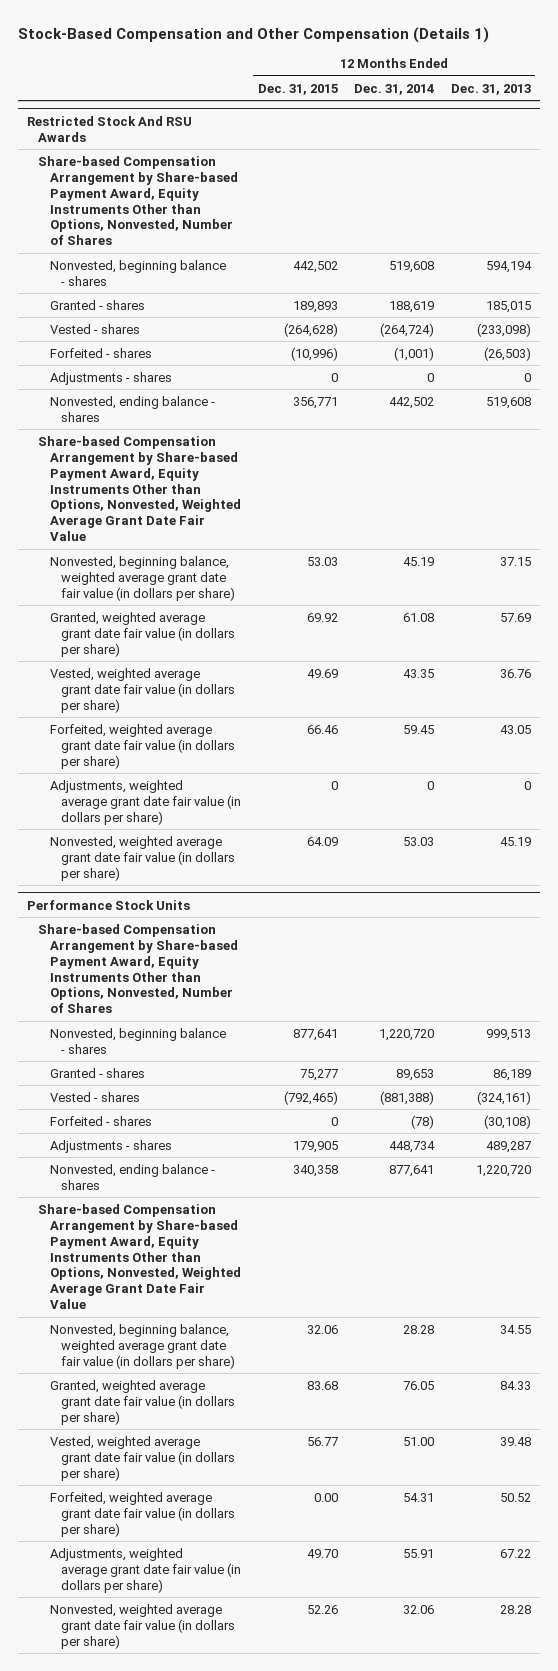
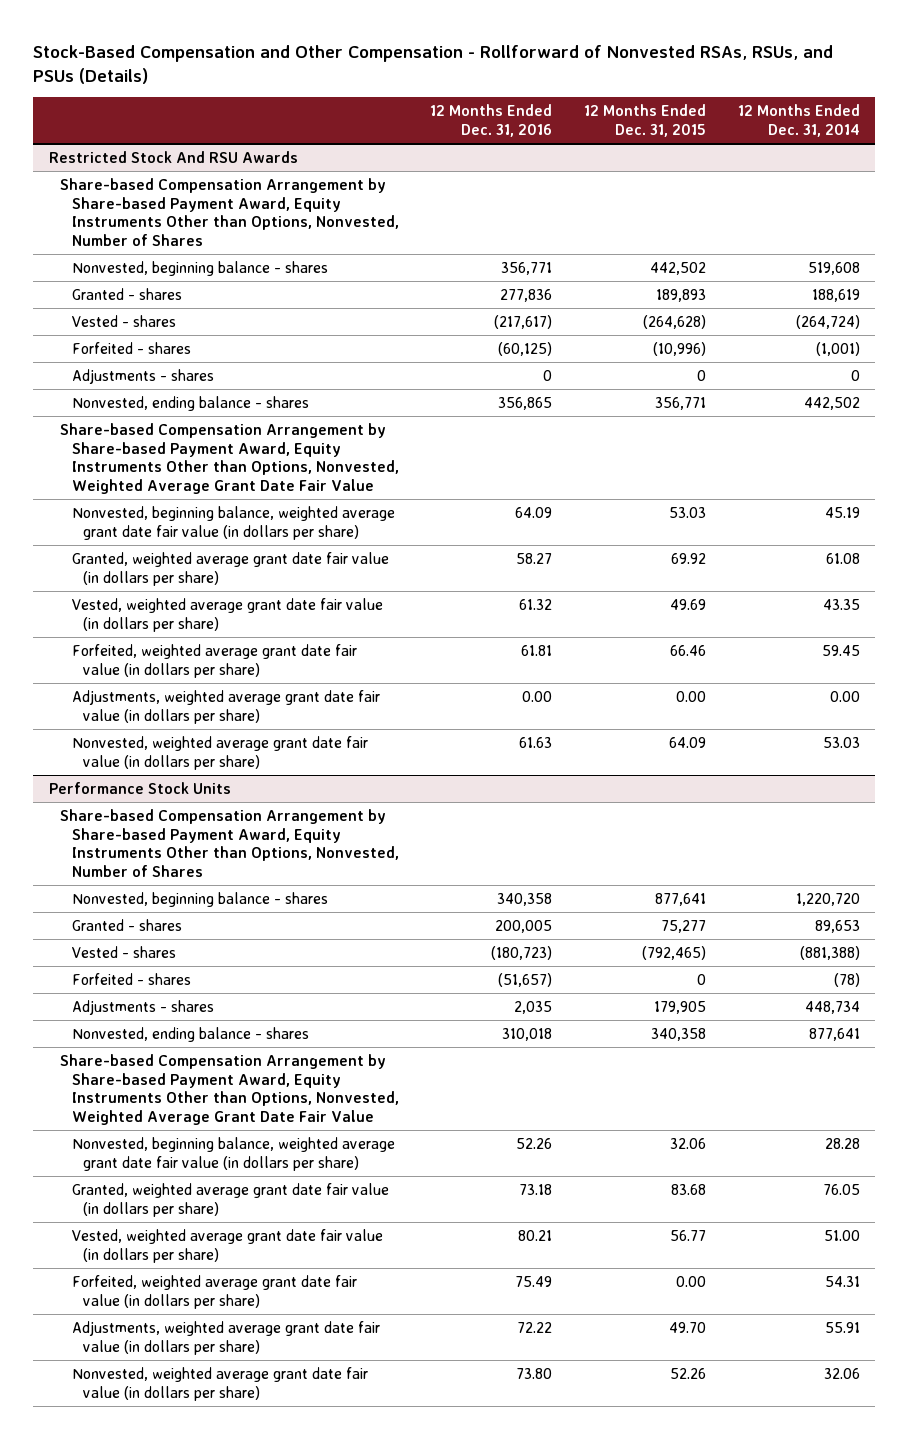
[18,26,490,43] Stock-Based Compensation and Other Compensation (Details 1) -> [33,44,834,84] Stock-Based Compensation and Other Compensation - Rollforward of Nonvested RSAs, RSUs, and PSUs (Details)
[451,83,532,95] Dec. 31, 2013 -> none
none -> [430,104,553,137] 12 Months Ended Dec. 31, 2016
[330,780,338,790] 0 -> [675,690,706,702] 0.00
[427,780,435,790] 0 -> [829,690,860,702] 0.00

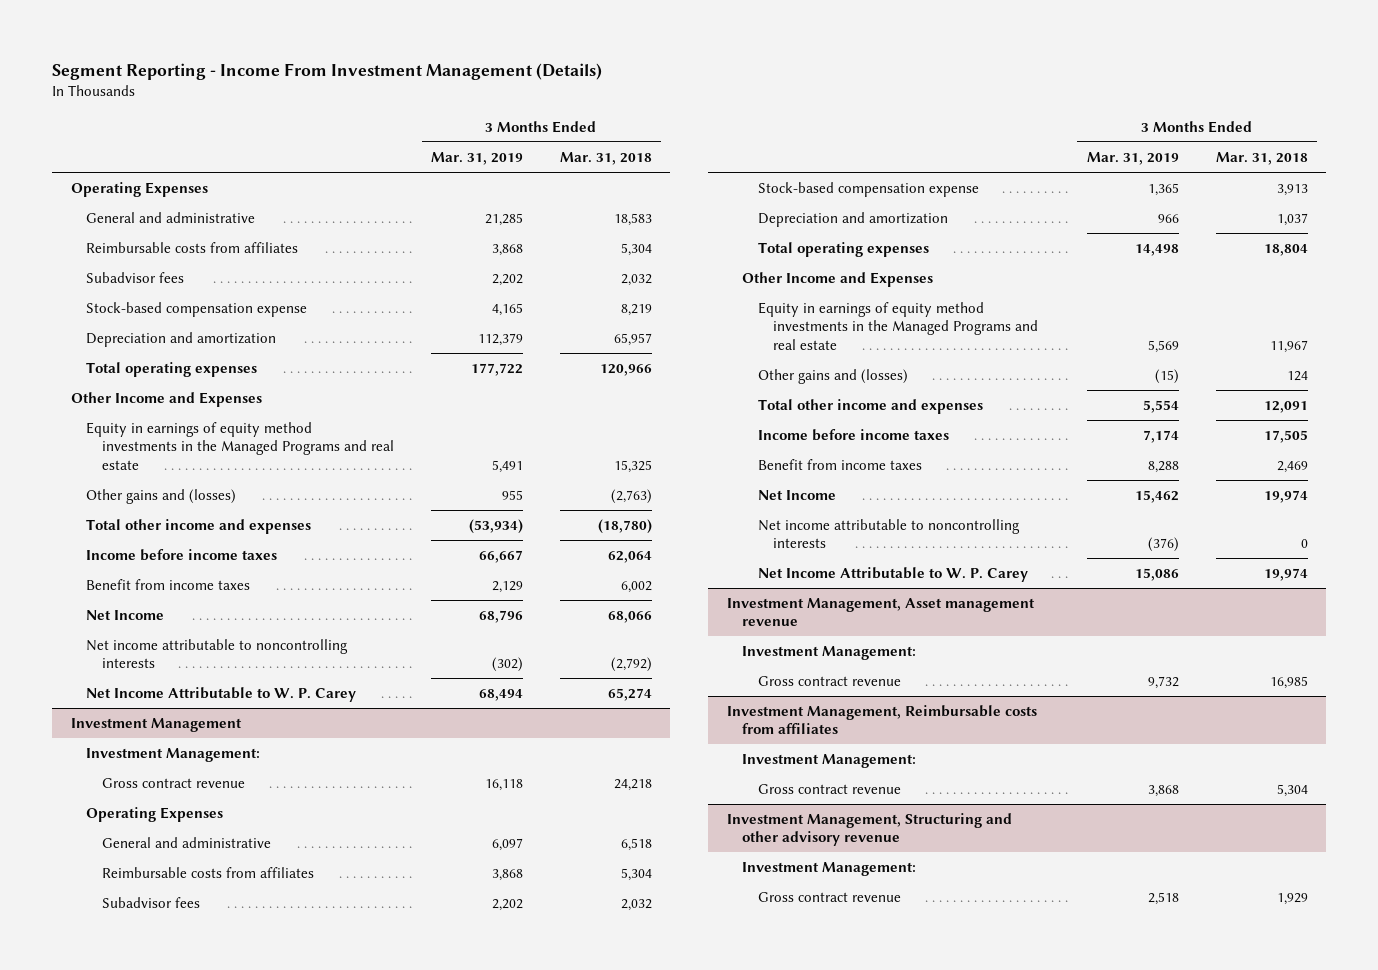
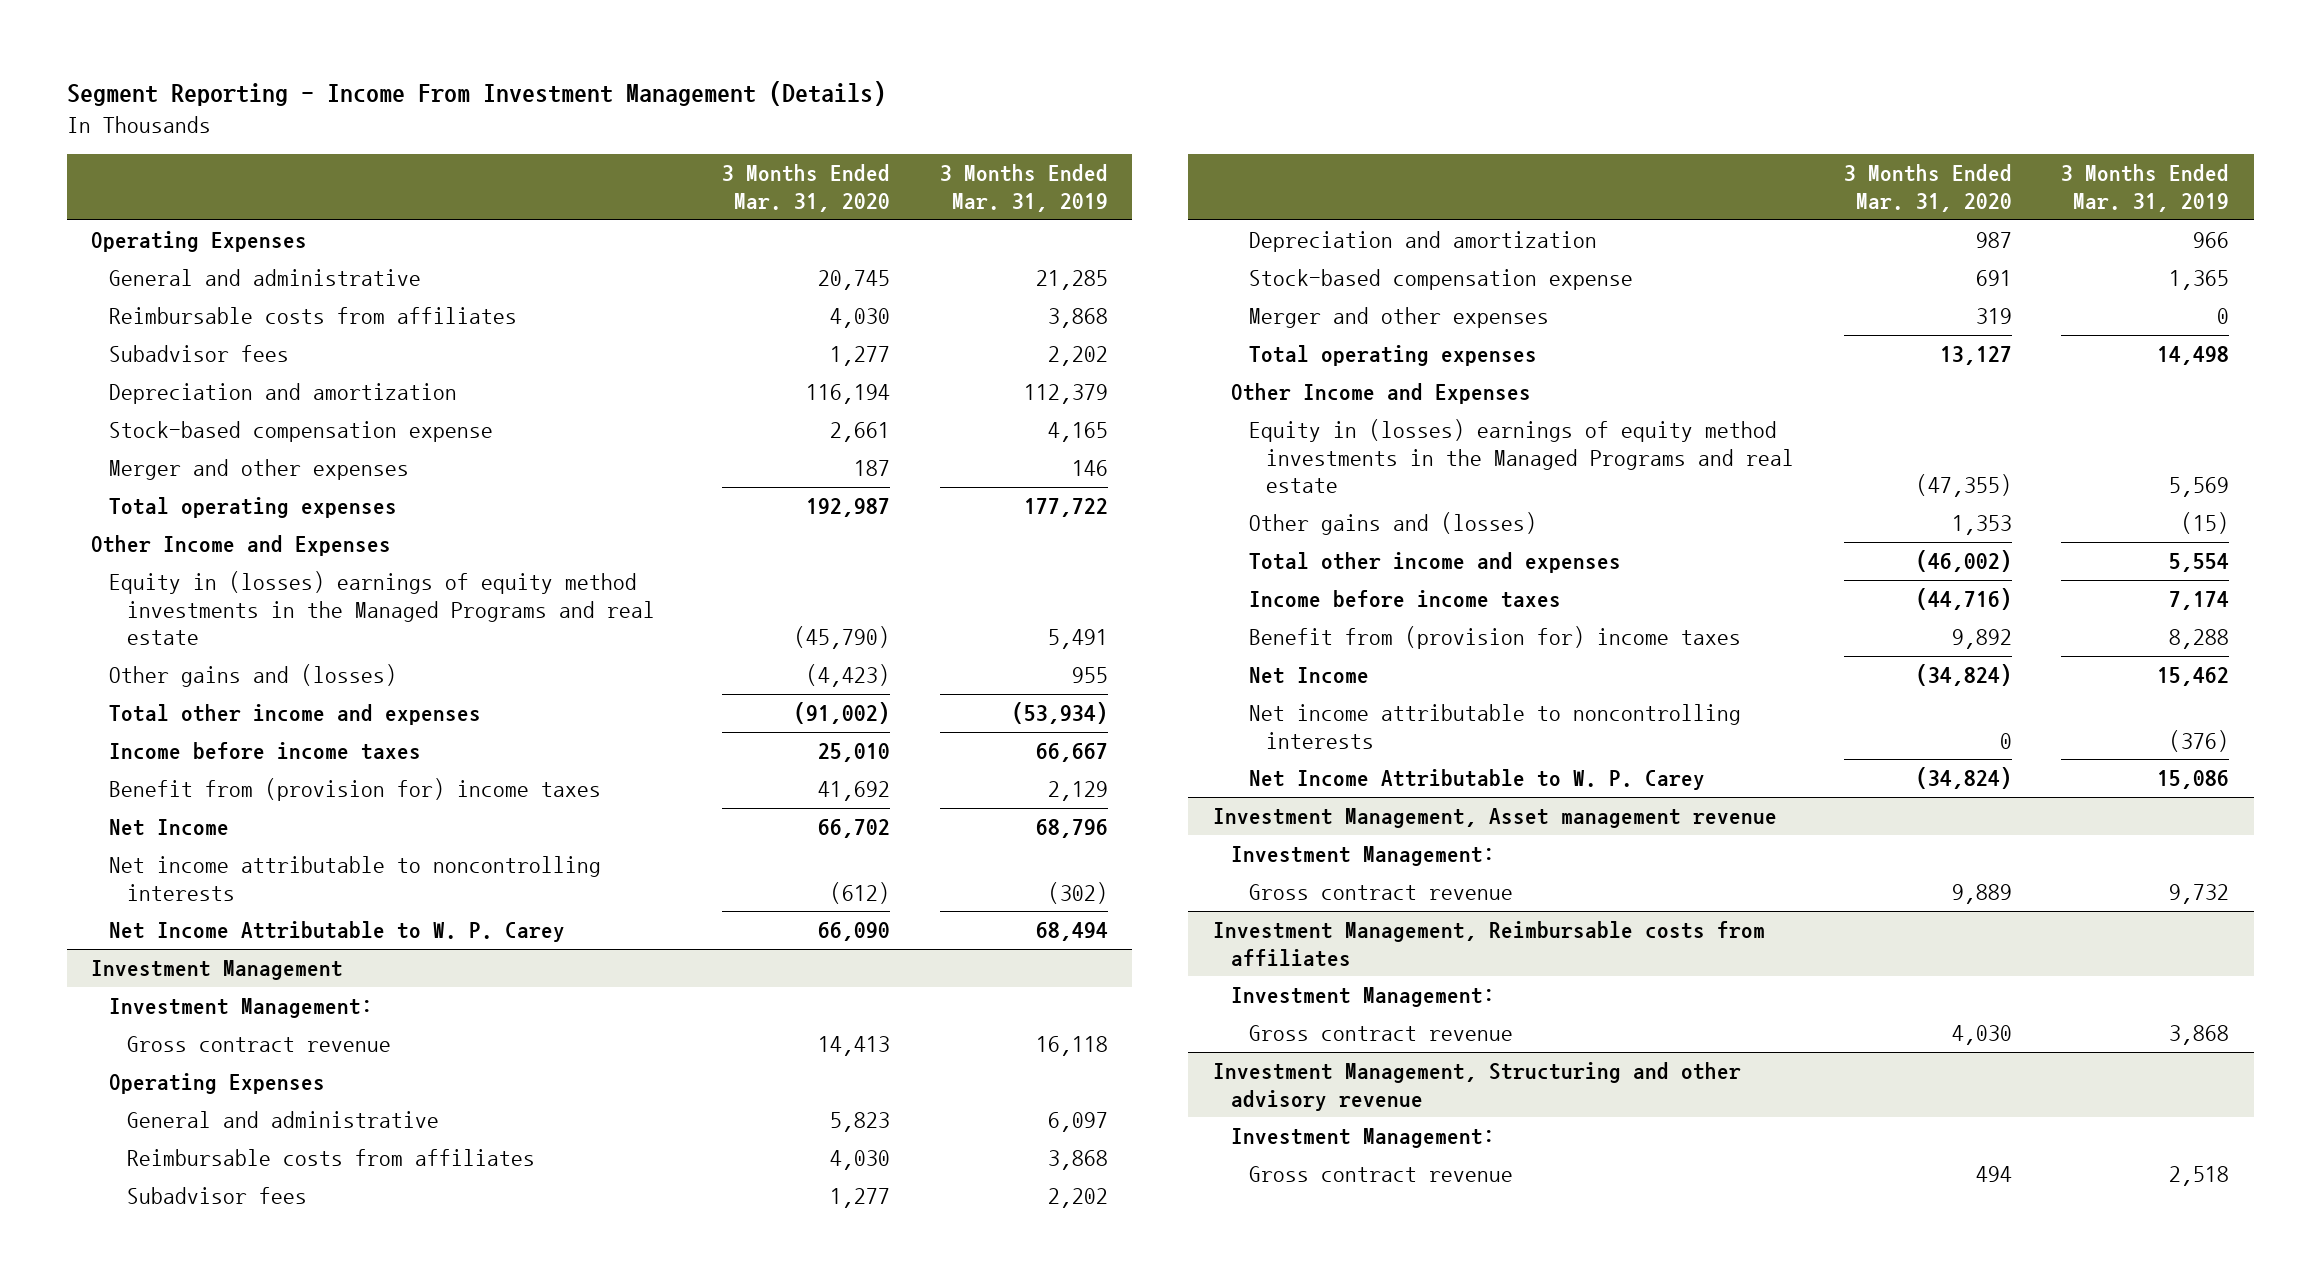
[559,151,652,165] Mar. 31, 2018 -> none
none -> [722,164,891,212] 3 Months Ended Mar. 31, 2020
[86,302,308,318] Stock-based compensation expense -> [109,421,494,443] Stock-based compensation expense
none -> [109,459,410,481] Merger and other expenses
[86,422,394,470] Equity in earnings of equity method investments in the Managed Programs and real estate -> [109,571,655,646] Equity in (losses) earnings of equity method investments in the Managed Programs and real estate
[86,579,251,591] Benefit from income taxes -> [109,778,602,802] Benefit from (provision for) income taxes
[757,182,979,198] Stock-based compensation expense -> [1248,269,1633,291] Stock-based compensation expense
none -> [1248,307,1549,329] Merger and other expenses
[757,302,1039,350] Equity in earnings of equity method investments in the Managed Programs and real estate -> [1248,419,1795,494] Equity in (losses) earnings of equity method investments in the Managed Programs and real estate
[757,459,922,471] Benefit from income taxes -> [1248,626,1741,650] Benefit from (provision for) income taxes

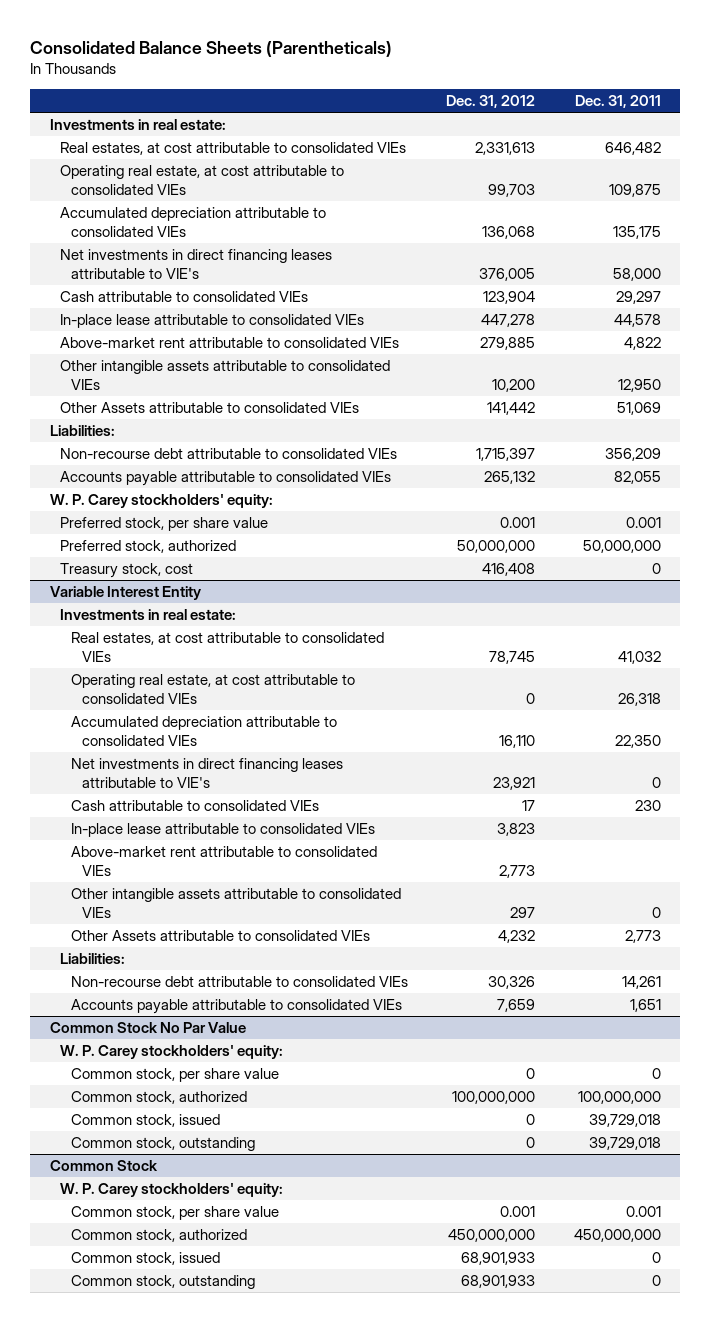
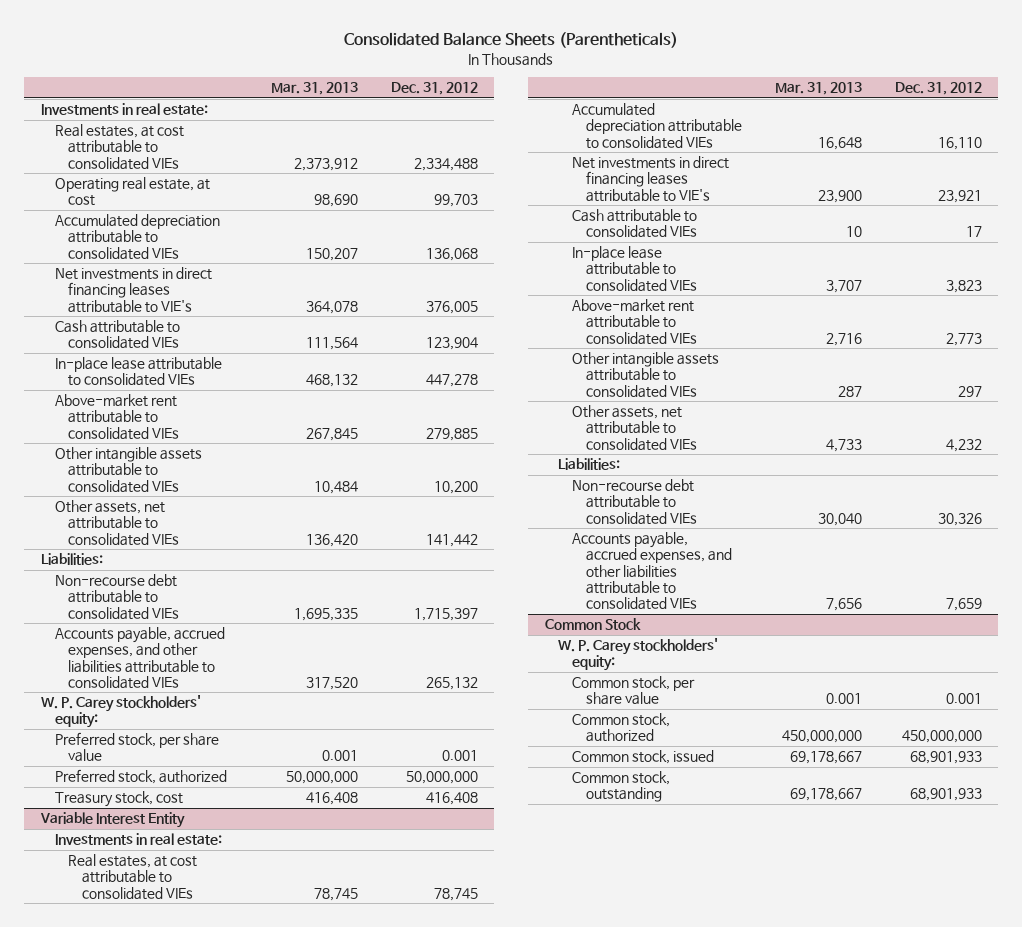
[574,95,661,109] Dec. 31, 2011 -> none
none -> [270,82,358,96] Mar. 31, 2013
[475,142,536,156] 2,331,613 -> [413,157,478,171] 2,334,488
[60,165,345,195] Operating real estate, at cost attributable to consolidated VIEs -> [54,177,210,207] Operating real estate, at cost
[60,402,360,414] Other Assets attributable to consolidated VIEs -> [54,500,180,546] Other assets, net attributable to consolidated VIEs
[60,471,392,487] Accounts payable attributable to consolidated VIEs -> [54,627,225,689] Accounts payable, accrued expenses, and other liabilities attributable to consolidated VIEs
[71,674,356,704] Operating real estate, at cost attributable to consolidated VIEs -> none
[71,930,371,942] Other Assets attributable to consolidated VIEs -> [571,405,697,451] Other assets, net attributable to consolidated VIEs
[49,1022,246,1034] Common Stock No Par Value -> none
[60,1045,284,1060] W. P. Carey stockholders' equity: -> none
[71,1068,280,1083] Common stock, per share value -> none
[71,1091,248,1105] Common stock, authorized -> none
[71,1114,221,1128] Common stock, issued -> none
[71,1137,256,1152] Common stock, outstanding -> none
[71,999,403,1015] Accounts payable attributable to consolidated VIEs -> [571,532,732,611] Accounts payable, accrued expenses, and other liabilities attributable to consolidated VIEs

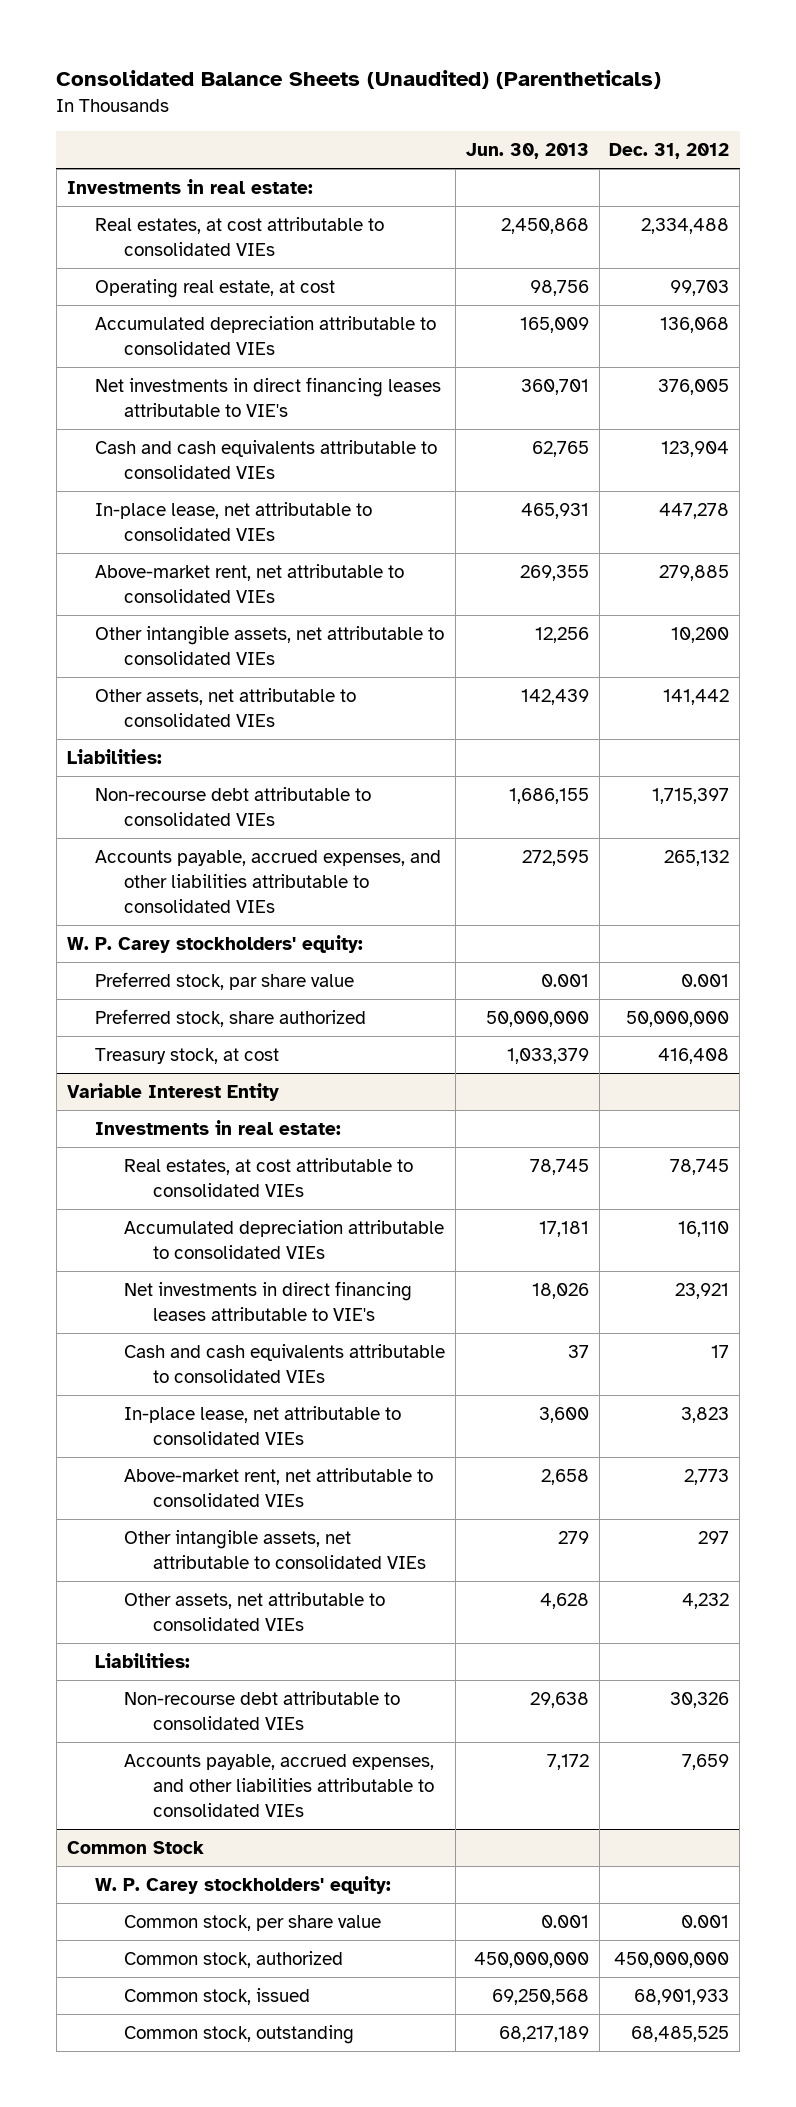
[344,32,679,49] Consolidated Balance Sheets (Parentheticals) -> [56,70,662,90] Consolidated Balance Sheets (Unaudited) (Parentheticals)
[270,82,358,96] Mar. 31, 2013 -> none
none -> [465,143,589,160] Jun. 30, 2013
[54,320,180,350] Cash attributable to consolidated VIEs -> [95,440,438,479] Cash and cash equivalents attributable to consolidated VIEs
[54,357,222,387] In-place lease attributable to consolidated VIEs -> [95,502,373,541] In-place lease, net attributable to consolidated VIEs
[54,394,180,440] Above-market rent attributable to consolidated VIEs -> [95,564,405,603] Above-market rent, net attributable to consolidated VIEs
[54,447,202,493] Other intangible assets attributable to consolidated VIEs -> [95,626,445,665] Other intangible assets, net attributable to consolidated VIEs
[54,732,219,763] Preferred stock, per share value -> [95,972,355,991] Preferred stock, par share value
[54,769,227,785] Preferred stock, authorized -> [95,1009,367,1028] Preferred stock, share authorized
[54,791,183,808] Treasury stock, cost -> [95,1048,280,1065] Treasury stock, at cost
[571,209,697,239] Cash attributable to consolidated VIEs -> [124,1344,446,1383] Cash and cash equivalents attributable to consolidated VIEs
[571,246,697,292] In-place lease attributable to consolidated VIEs -> [124,1406,402,1445] In-place lease, net attributable to consolidated VIEs
[571,299,697,345] Above-market rent attributable to consolidated VIEs -> [124,1468,434,1507] Above-market rent, net attributable to consolidated VIEs
[571,352,719,398] Other intangible assets attributable to consolidated VIEs -> [124,1530,427,1569] Other intangible assets, net attributable to consolidated VIEs
[909,788,982,802] 68,901,933 -> [631,2026,730,2043] 68,485,525

